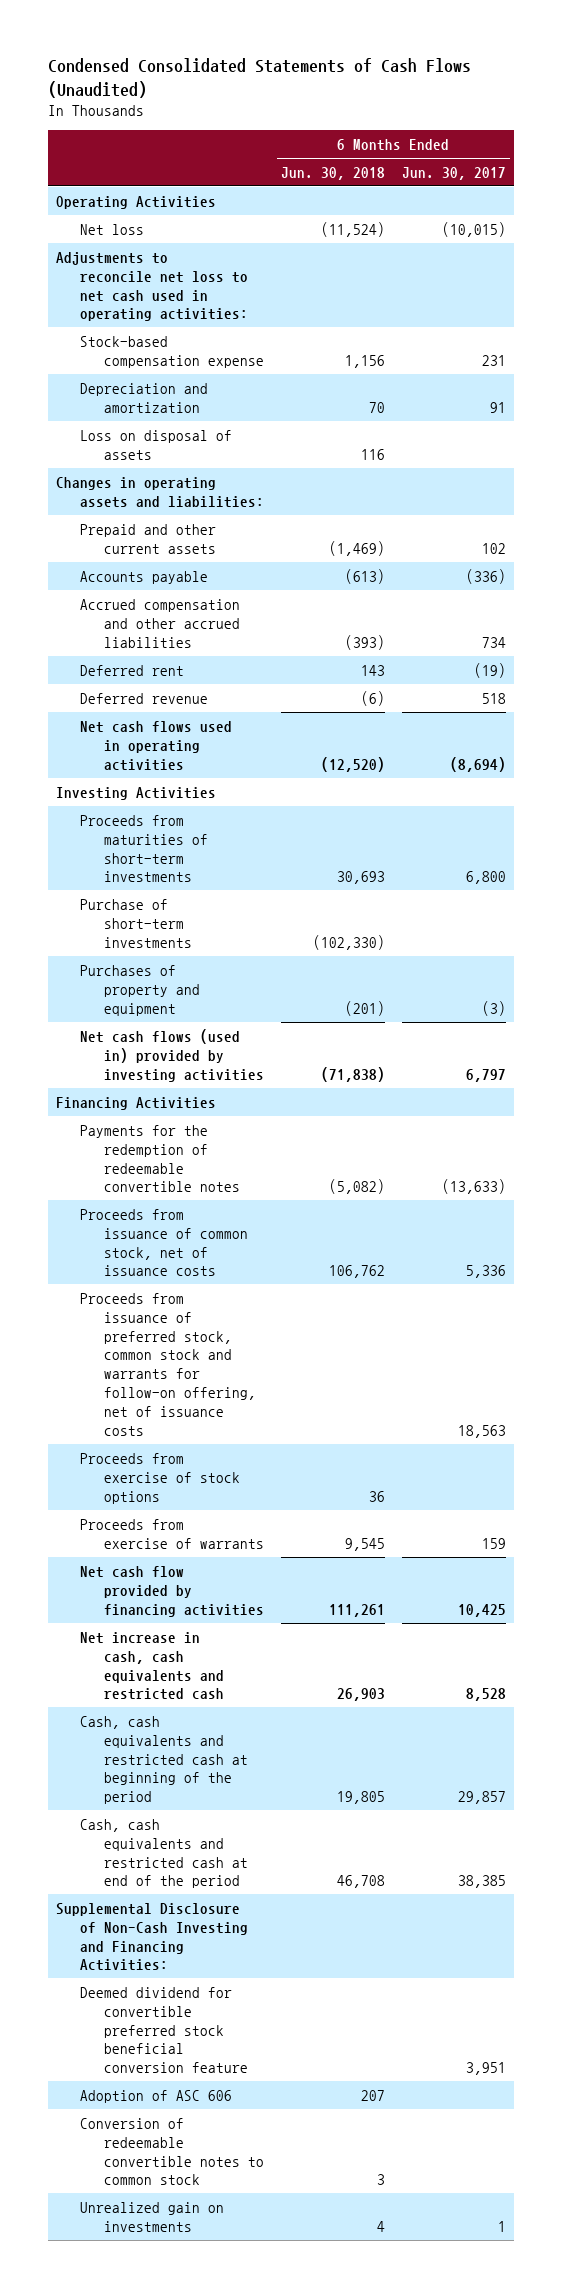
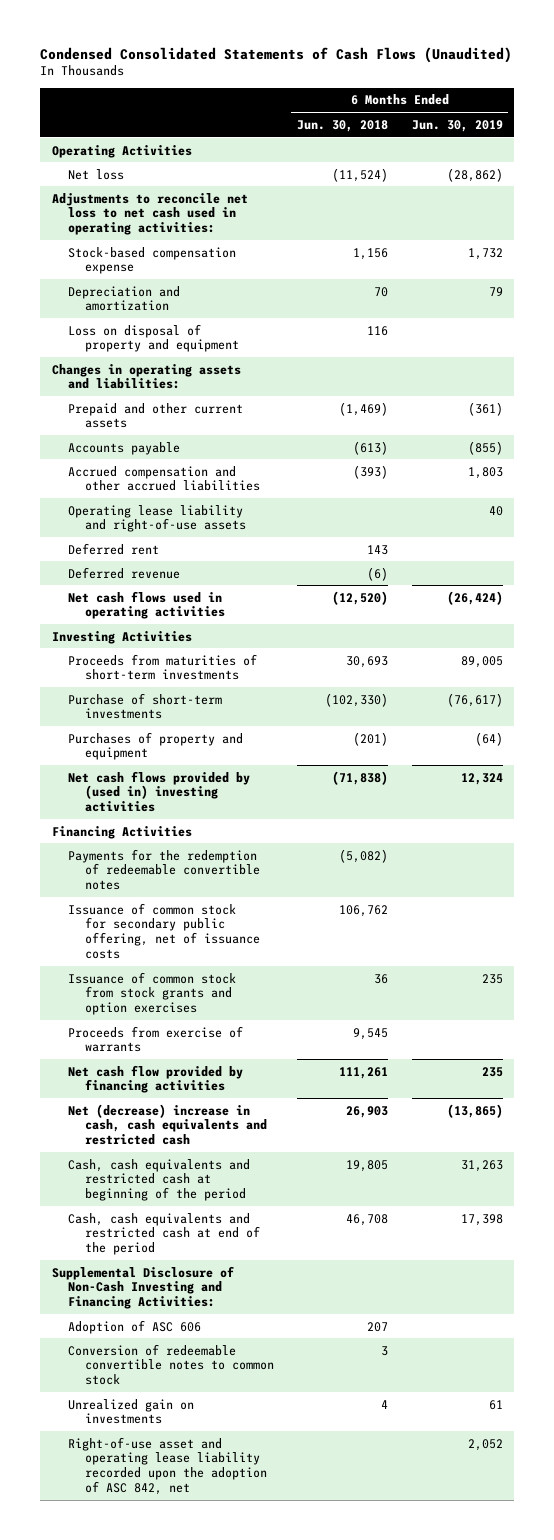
[401,166,506,180] Jun. 30, 2017 -> none
none -> [411,119,503,132] Jun. 30, 2019
[80,429,233,460] Loss on disposal of assets -> [68,323,239,353] Loss on disposal of property and equipment
none -> [68,504,246,533] Operating lease liability and right-of-use assets
[80,1028,265,1082] Net cash flows (used in) provided by investing activities -> [68,770,251,813] Net cash flows provided by (used in) investing activities
[80,1292,257,1437] Proceeds from issuance of preferred stock, common stock and warrants for follow-on offering, net of issuance costs -> none
[80,1452,241,1504] Proceeds from exercise of stock options -> none
[80,1208,249,1277] Proceeds from issuance of common stock, net of issuance costs -> [68,902,260,960] Issuance of common stock for secondary public offering, net of issuance costs
none -> [68,971,237,1016] Issuance of common stock from stock grants and option exercises
[80,1631,225,1701] Net increase in cash, cash equivalents and restricted cash -> [68,1103,267,1146] Net (decrease) increase in cash, cash equivalents and restricted cash
[80,1986,249,2074] Deemed dividend for convertible preferred stock beneficial conversion feature -> none
none -> [68,1436,267,1496] Right-of-use asset and operating lease liability recorded upon the adoption of ASC 842, net

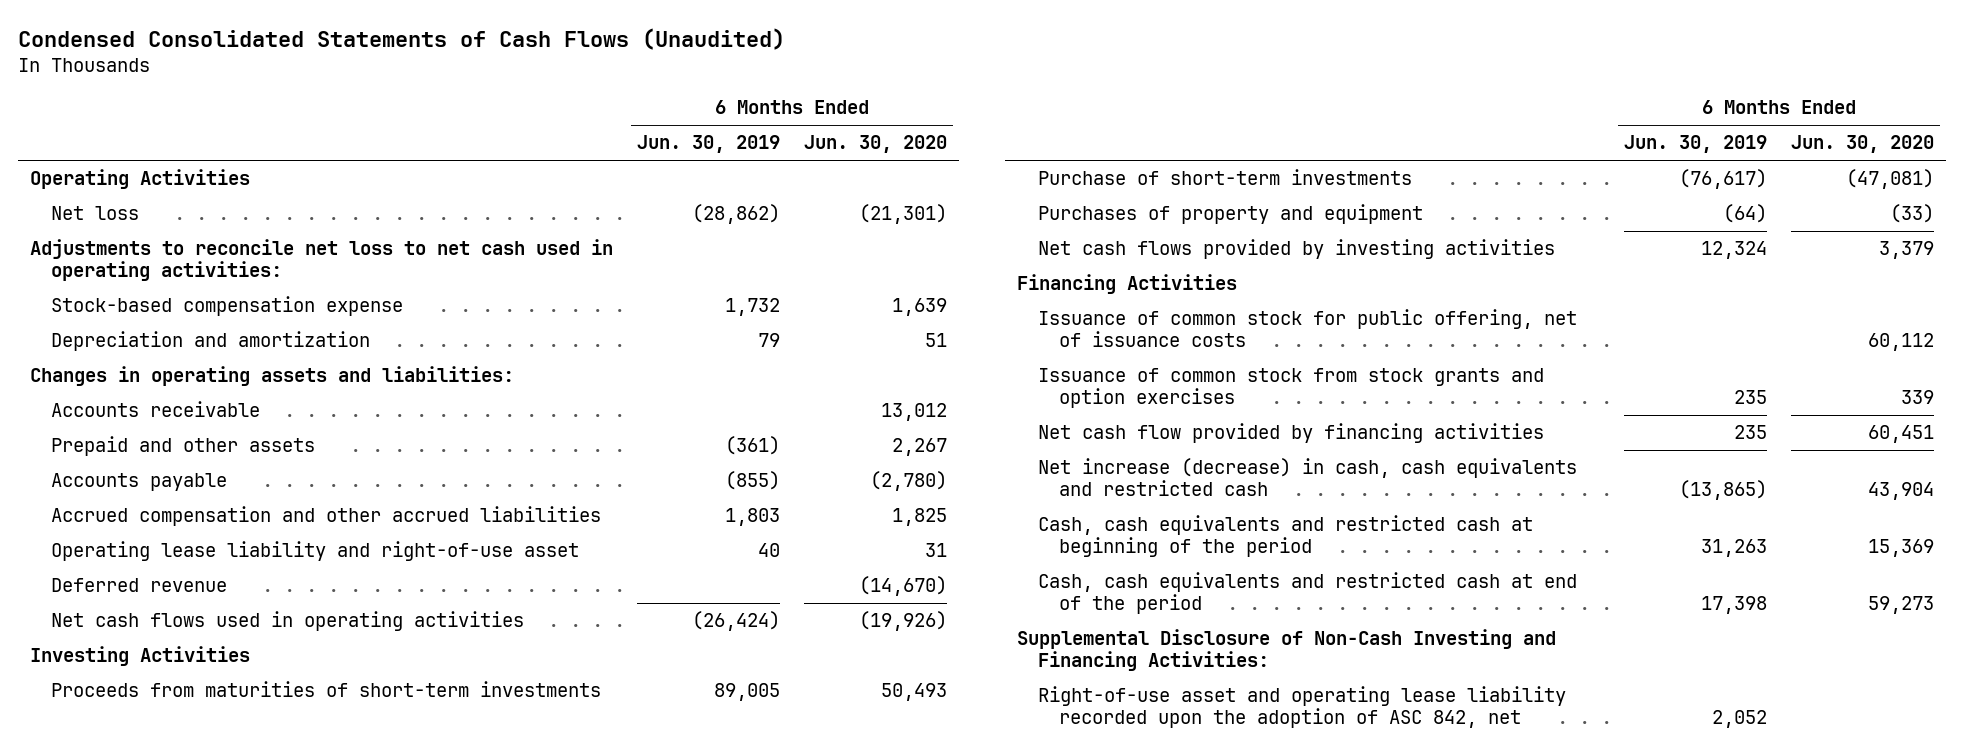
[297,119,389,132] Jun. 30, 2018 -> none
none -> [803,135,947,154] Jun. 30, 2020
[68,323,239,353] Loss on disposal of property and equipment -> none
none -> [50,401,260,418] Accounts receivable
[68,402,244,429] Prepaid and other current assets -> [50,436,315,457] Prepaid and other assets
[68,542,160,555] Deferred rent -> none
[68,504,246,533] Operating lease liability and right-of-use assets -> [50,541,579,562] Operating lease liability and right-of-use asset
[68,770,251,813] Net cash flows provided by (used in) investing activities -> [1037,239,1555,260] Net cash flows provided by investing activities
[68,848,260,891] Payments for the redemption of redeemable convertible notes -> none
[68,902,260,960] Issuance of common stock for secondary public offering, net of issuance costs -> [1037,309,1577,347] Issuance of common stock for public offering, net of issuance costs
[68,1025,244,1053] Proceeds from exercise of warrants -> none
[68,1103,267,1146] Net (decrease) increase in cash, cash equivalents and restricted cash -> [1037,458,1577,496] Net increase (decrease) in cash, cash equivalents and restricted cash
[68,1319,202,1334] Adoption of ASC 606 -> none
[68,1343,274,1386] Conversion of redeemable convertible notes to common stock -> none
[68,1398,195,1425] Unrealized gain on investments -> none

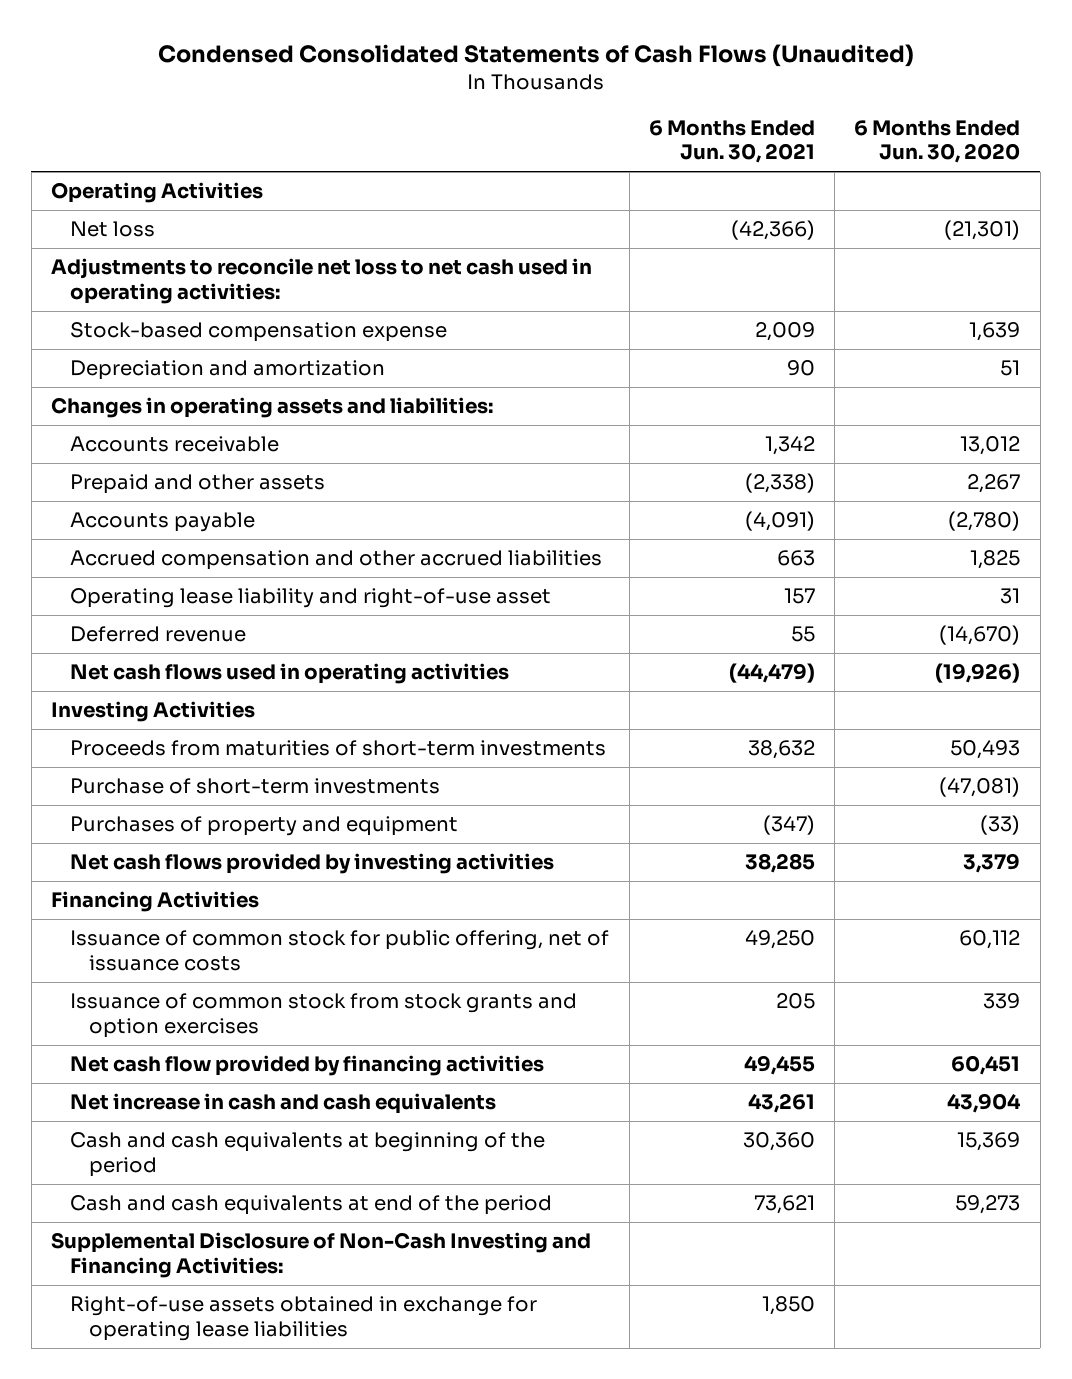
[636,135,780,154] Jun. 30, 2019 -> none
none -> [648,119,815,164] 6 Months Ended Jun. 30, 2021
[1037,458,1577,496] Net increase (decrease) in cash, cash equivalents and restricted cash -> [70,1093,497,1115] Net increase in cash and cash equivalents
[1037,515,1533,557] Cash, cash equivalents and restricted cash at beginning of the period -> [70,1132,546,1177] Cash and cash equivalents at beginning of the period
[1037,572,1577,614] Cash, cash equivalents and restricted cash at end of the period -> [70,1195,553,1216] Cash and cash equivalents at end of the period
[1037,686,1566,728] Right-of-use asset and operating lease liability recorded upon the adoption of ASC 842, net -> none
none -> [70,1296,538,1341] Right-of-use assets obtained in exchange for operating lease liabilities

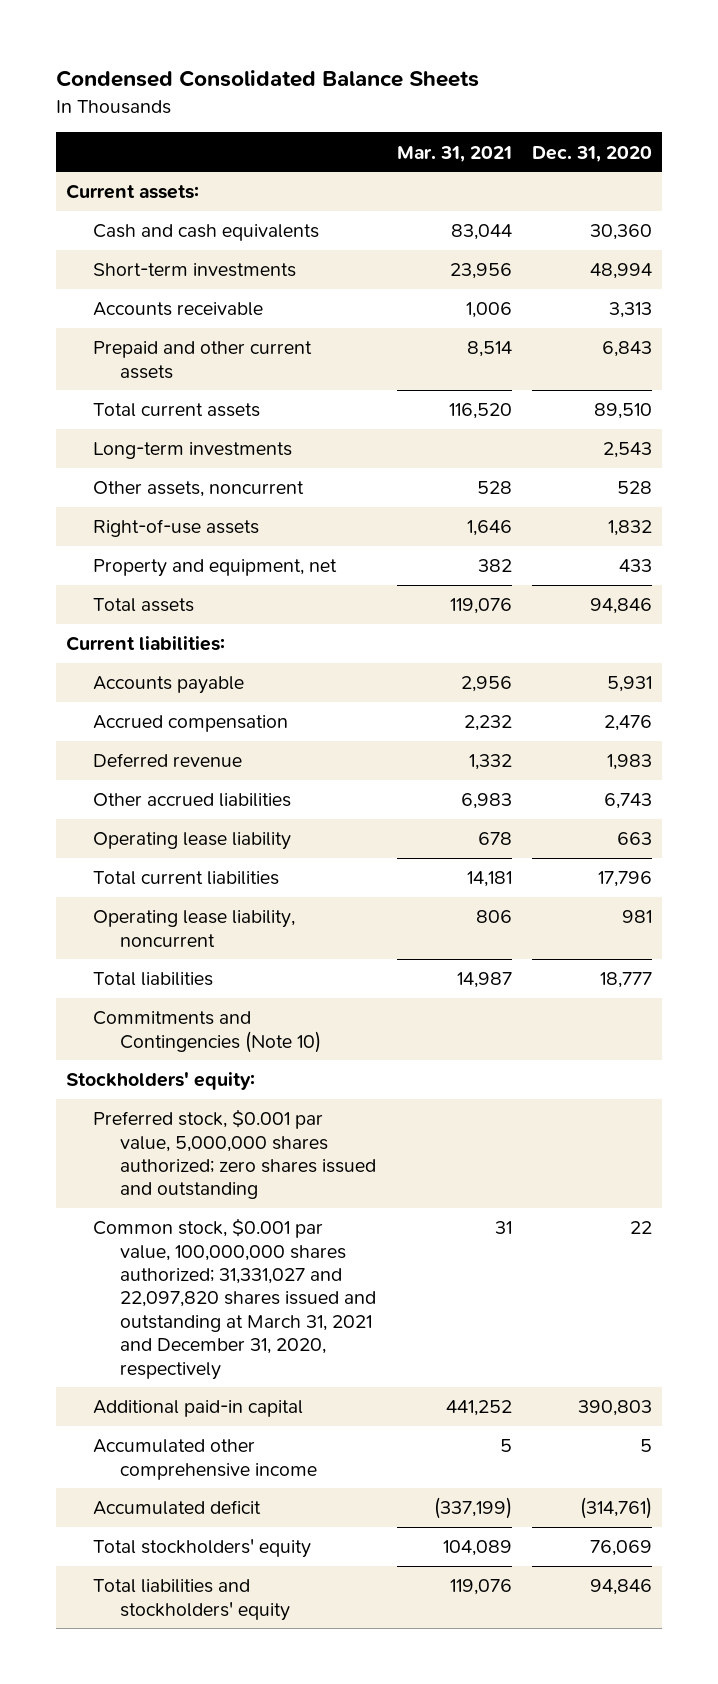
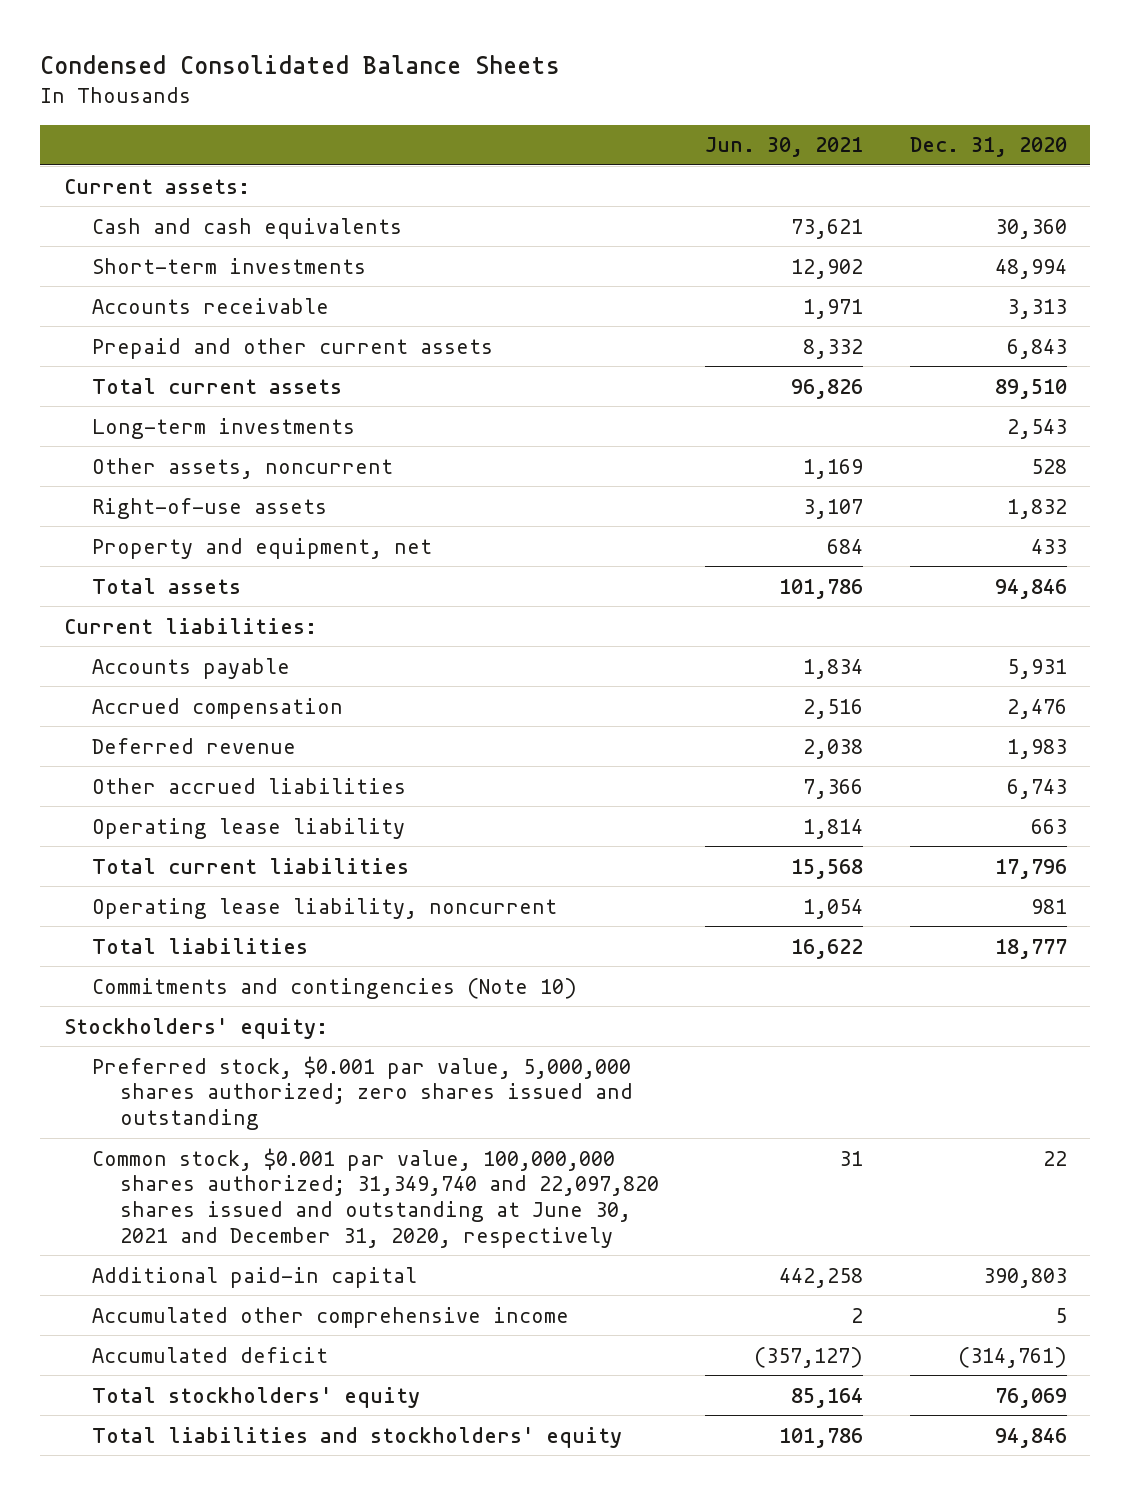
[396,145,512,162] Mar. 31, 2021 -> none
none -> [705,137,864,158] Jun. 30, 2021
[93,1011,322,1053] Commitments and Contingencies (Note 10) -> [91,977,577,999] Commitments and contingencies (Note 10)
[93,1218,377,1380] Common stock, $0.001 par value, 100,000,000 shares authorized; 31,331,027 and 22,097,820 shares issued and outstanding at March 31, 2021 and December 31, 2020, respectively -> [91,1147,659,1248] Common stock, $0.001 par value, 100,000,000 shares authorized; 31,349,740 and 22,097,820 shares issued and outstanding at June 30, 2021 and December 31, 2020, respectively

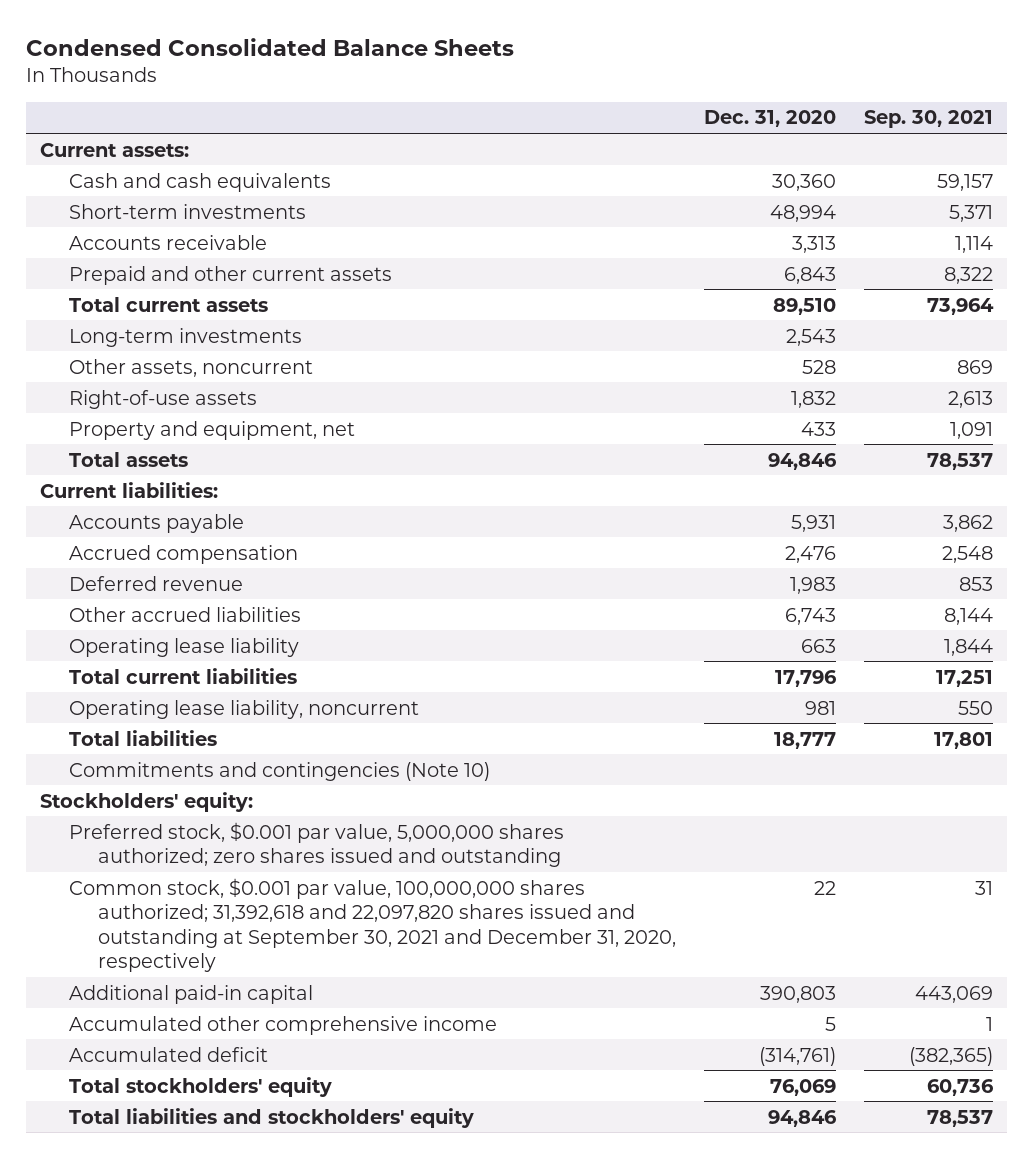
[705,137,864,158] Jun. 30, 2021 -> none
none -> [863,110,993,129] Sep. 30, 2021
[91,1147,659,1248] Common stock, $0.001 par value, 100,000,000 shares authorized; 31,349,740 and 22,097,820 shares issued and outstanding at June 30, 2021 and December 31, 2020, respectively -> [68,877,676,973] Common stock, $0.001 par value, 100,000,000 shares authorized; 31,392,618 and 22,097,820 shares issued and outstanding at September 30, 2021 and December 31, 2020, respectively

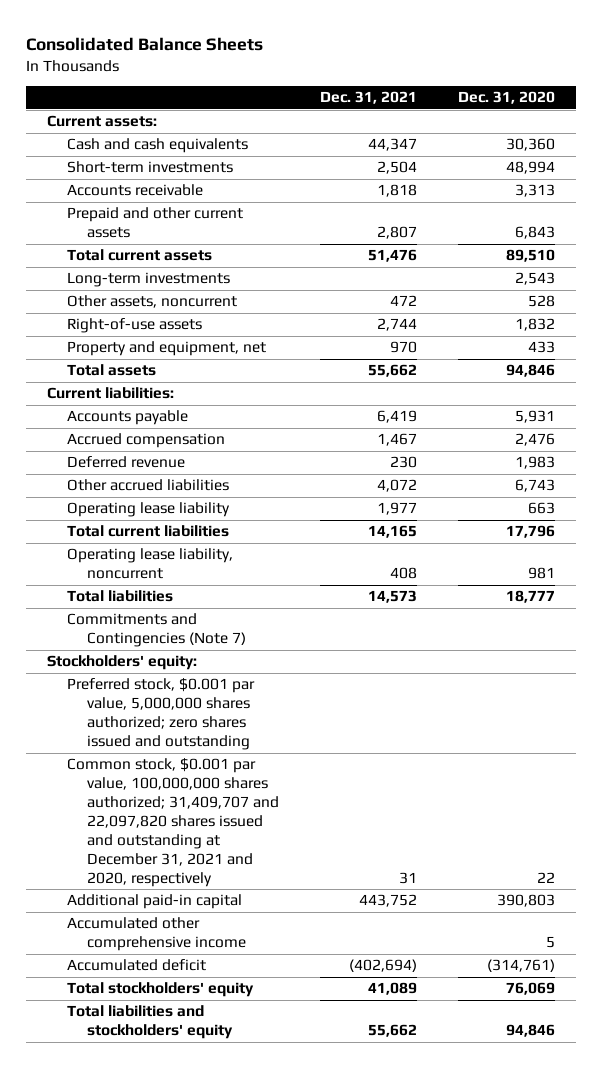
[25,38,514,57] Condensed Consolidated Balance Sheets -> [26,36,264,51] Consolidated Balance Sheets
[863,110,993,129] Sep. 30, 2021 -> none
none -> [319,91,417,105] Dec. 31, 2021
[68,761,490,781] Commitments and contingencies (Note 10) -> [66,613,246,648] Commitments and Contingencies (Note 7)
[68,877,676,973] Common stock, $0.001 par value, 100,000,000 shares authorized; 31,392,618 and 22,097,820 shares issued and outstanding at September 30, 2021 and December 31, 2020, respectively -> [66,758,279,887] Common stock, $0.001 par value, 100,000,000 shares authorized; 31,409,707 and 22,097,820 shares issued and outstanding at December 31, 2021 and 2020, respectively

